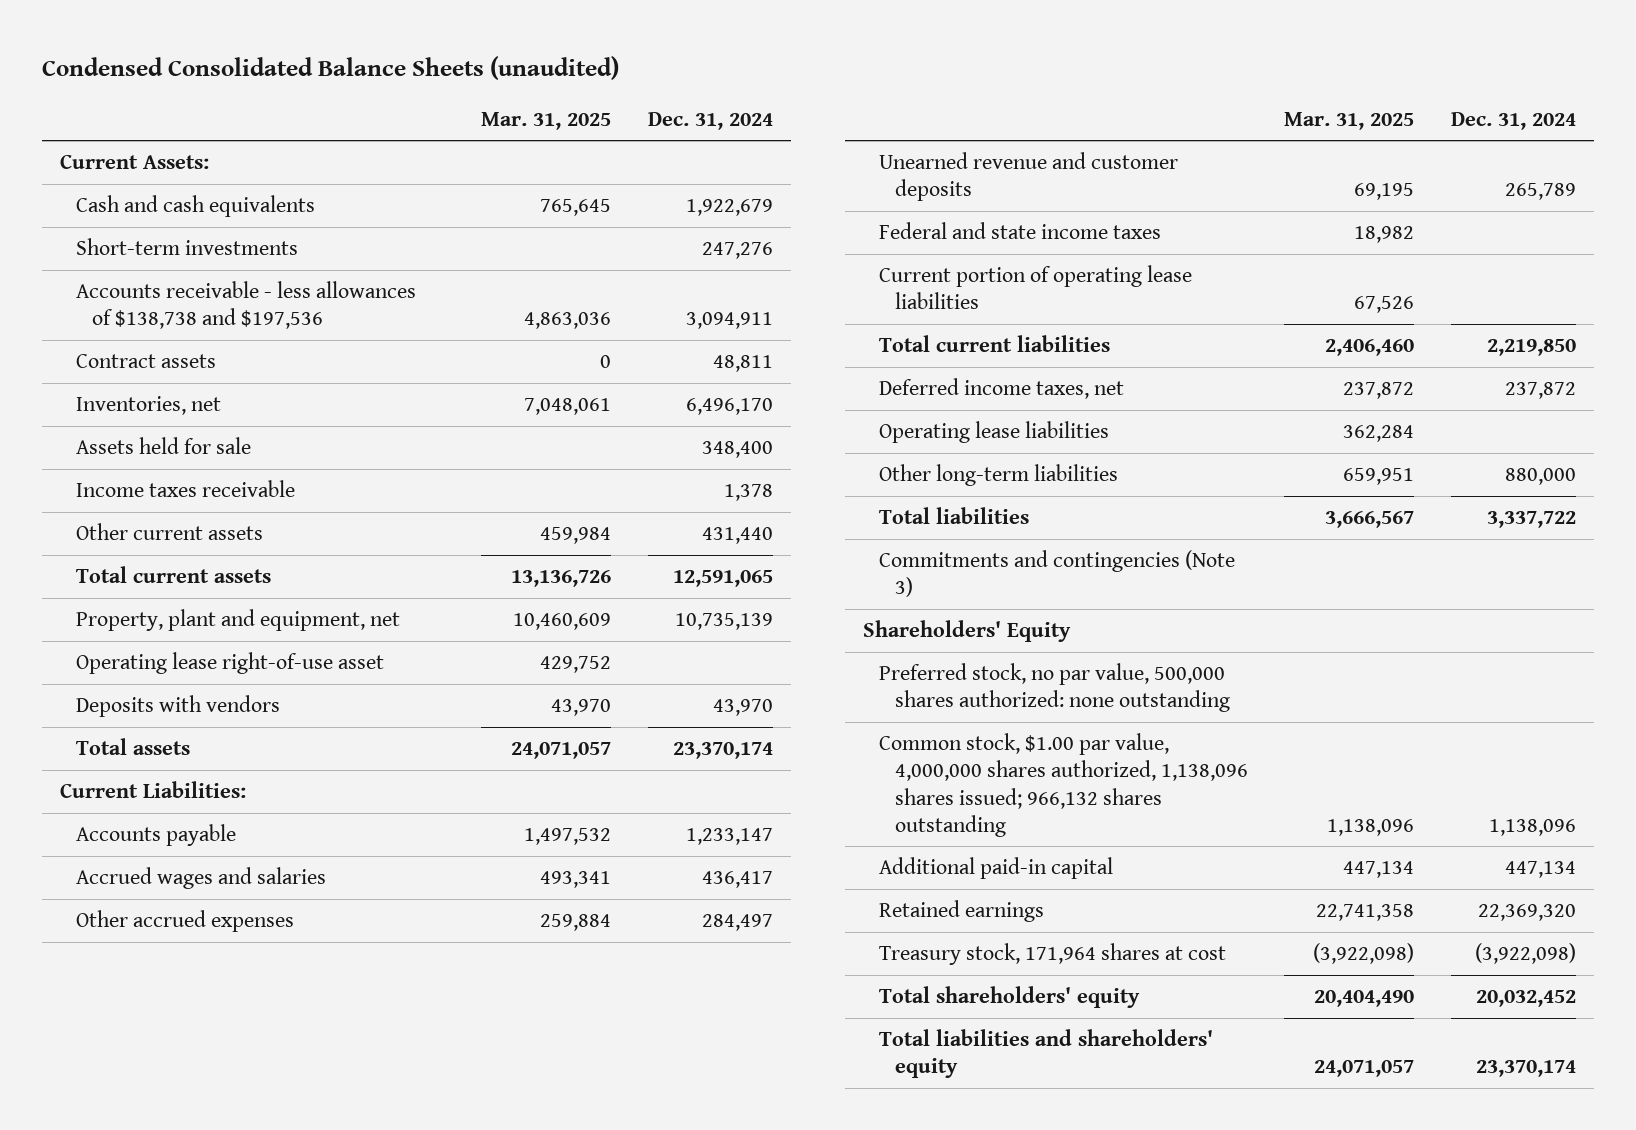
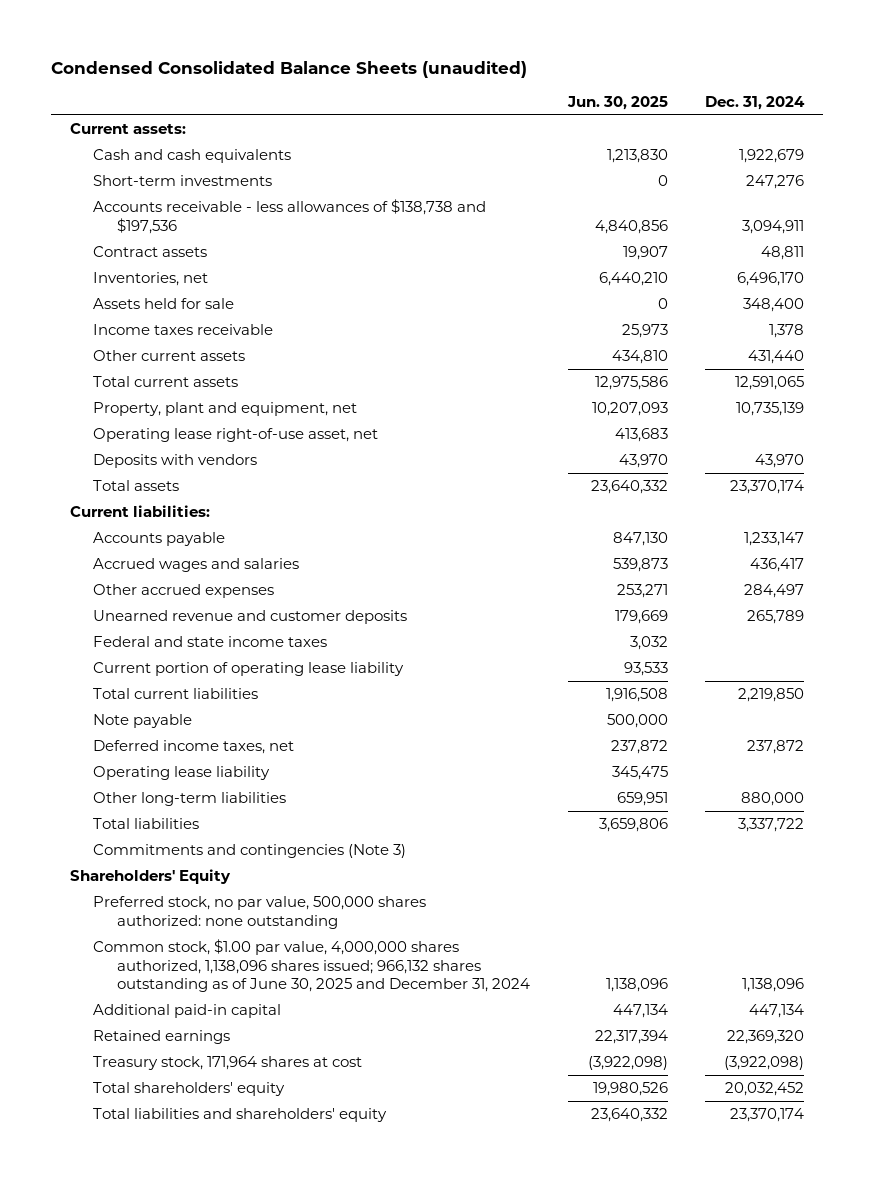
[481,111,612,130] Mar. 31, 2025 -> none
none -> [566,95,668,110] Jun. 30, 2025
[60,154,210,170] Current Assets: -> [69,123,186,135] Current assets:
[76,652,385,675] Operating lease right-of-use asset -> [93,428,379,443] Operating lease right-of-use asset, net
[60,781,247,799] Current Liabilities: -> [69,505,210,518] Current liabilities:
[879,265,1193,310] Current portion of operating lease liabilities -> [93,662,405,677] Current portion of operating lease liability
none -> [93,714,193,729] Note payable
[879,421,1110,444] Operating lease liabilities -> [93,766,271,781] Operating lease liability
[879,733,1248,837] Common stock, $1.00 par value, 4,000,000 shares authorized, 1,138,096 shares issued; 966,132 shares outstanding -> [93,939,530,993] Common stock, $1.00 par value, 4,000,000 shares authorized, 1,138,096 shares issued; 966,132 shares outstanding as of June 30, 2025 and December 31, 2024

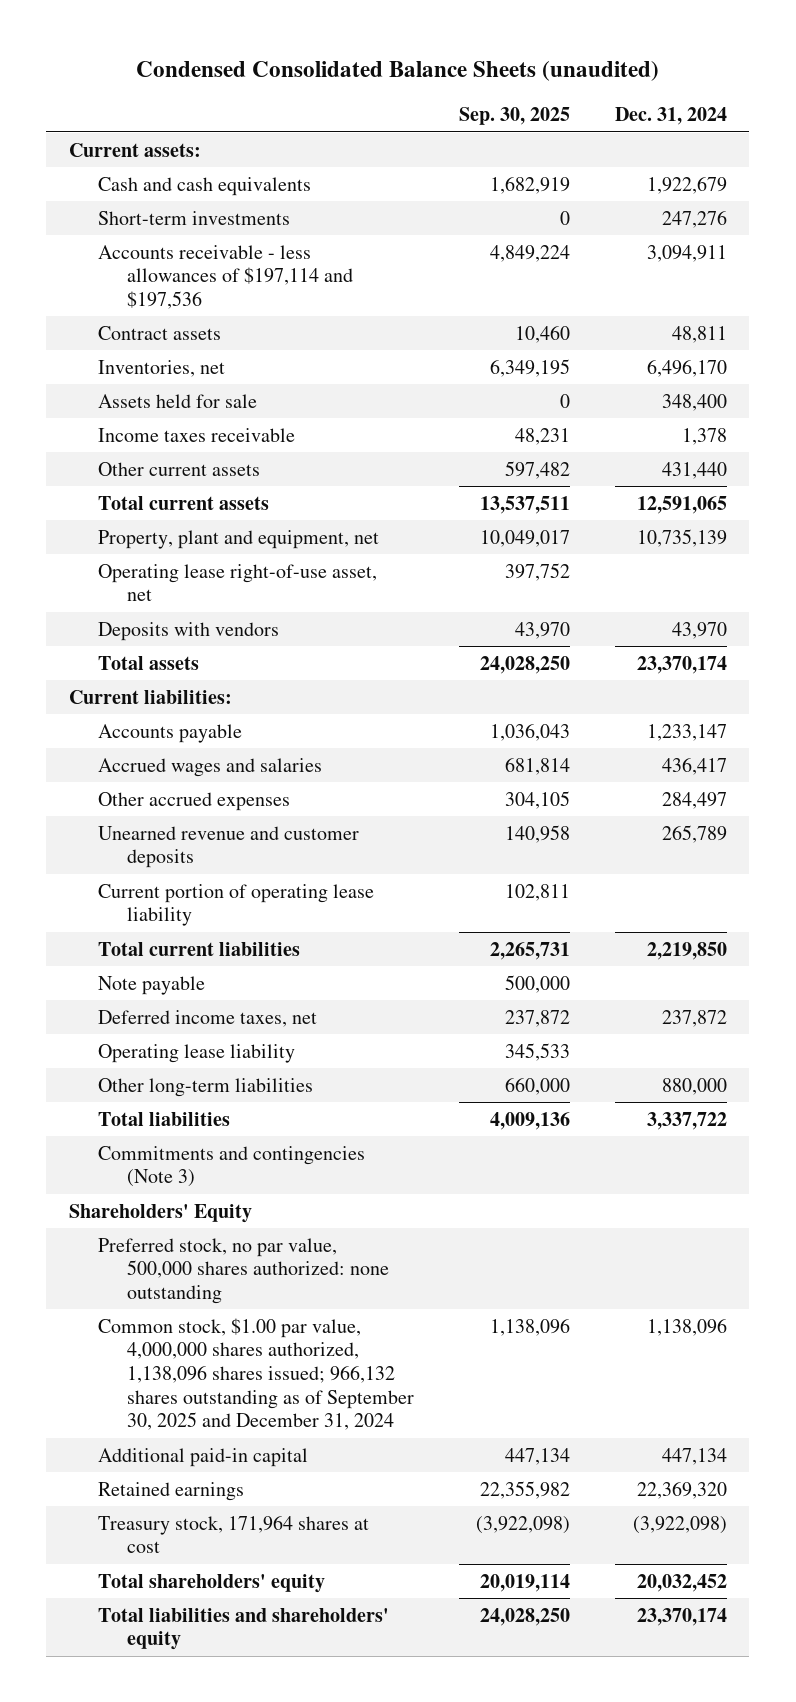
[566,95,668,110] Jun. 30, 2025 -> none
none -> [459,107,571,126] Sep. 30, 2025
[93,199,487,234] Accounts receivable - less allowances of $138,738 and $197,536 -> [98,244,354,309] Accounts receivable - less allowances of $197,114 and $197,536
[93,636,328,648] Federal and state income taxes -> none
[93,939,530,993] Common stock, $1.00 par value, 4,000,000 shares authorized, 1,138,096 shares issued; 966,132 shares outstanding as of June 30, 2025 and December 31, 2024 -> [98,1317,415,1431] Common stock, $1.00 par value, 4,000,000 shares authorized, 1,138,096 shares issued; 966,132 shares outstanding as of September 30, 2025 and December 31, 2024

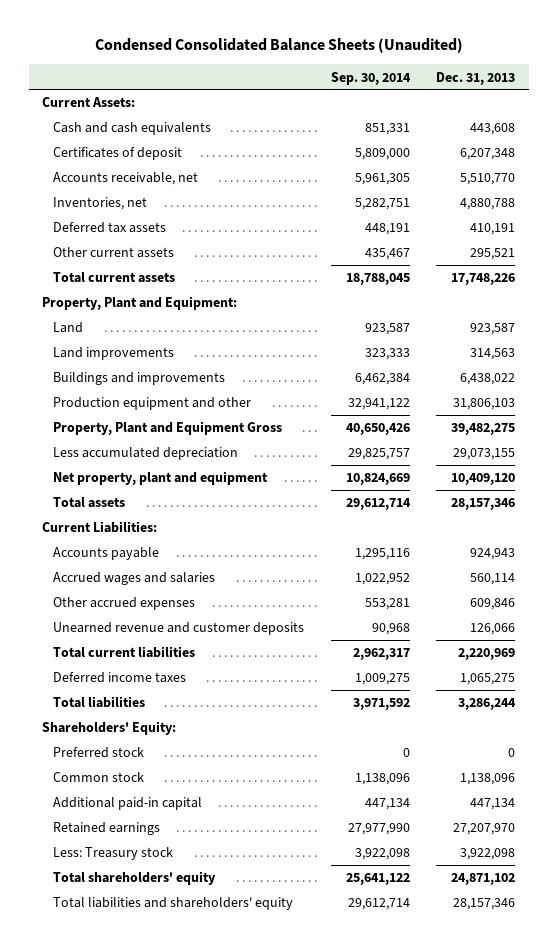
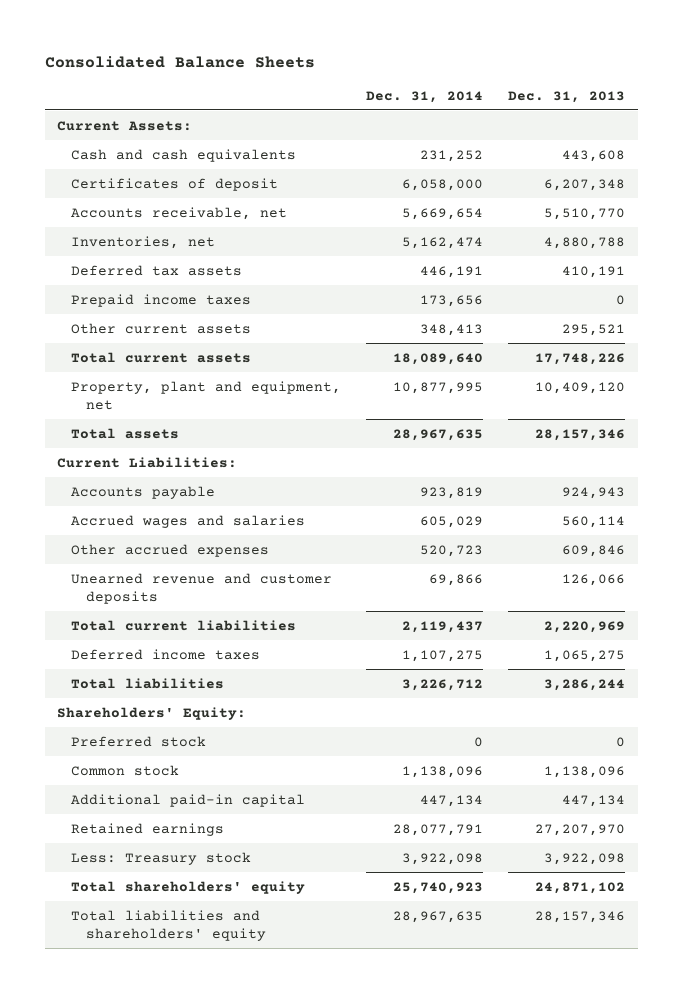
[94,38,463,54] Condensed Consolidated Balance Sheets (Unaudited) -> [44,55,315,68] Consolidated Balance Sheets
[330,71,411,85] Sep. 30, 2014 -> none
none -> [366,90,484,103] Dec. 31, 2014
none -> [71,293,252,307] Prepaid income taxes
[42,296,238,311] Property, Plant and Equipment: -> none
[52,322,83,334] Land -> none
[52,347,174,361] Land improvements -> none
[52,372,225,386] Buildings and improvements -> none
[52,397,251,411] Production equipment and other -> none
[52,421,282,436] Property, Plant and Equipment Gross -> none
[52,447,238,461] Less accumulated depreciation -> none
[52,471,268,486] Net property, plant and equipment -> [71,380,342,410] Property, plant and equipment, net

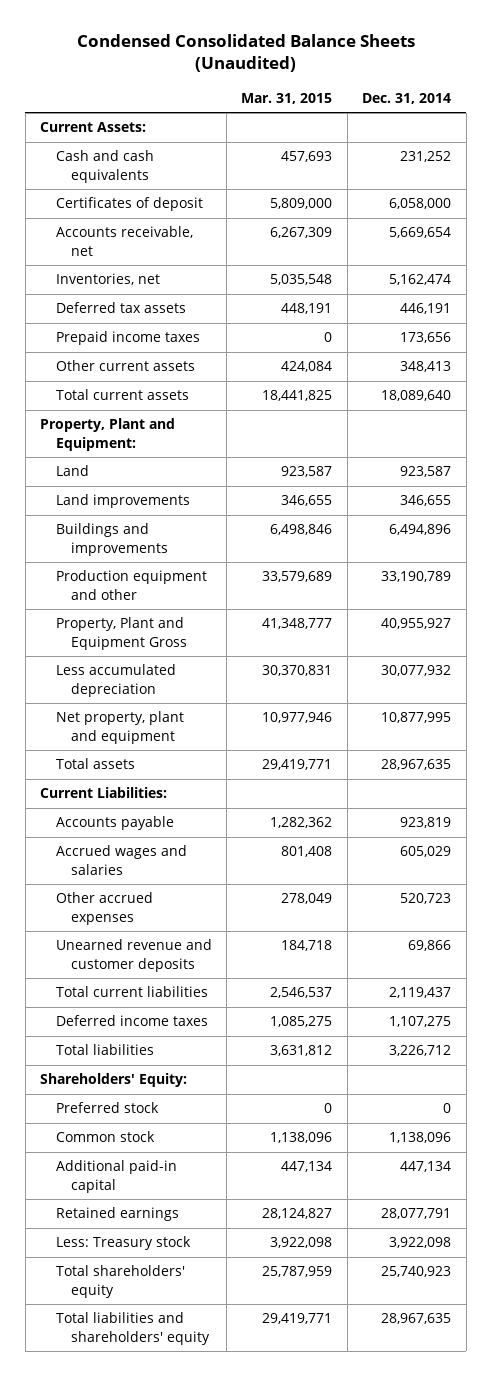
[44,55,315,68] Consolidated Balance Sheets -> [76,34,415,73] Condensed Consolidated Balance Sheets (Unaudited)
[508,90,626,103] Dec. 31, 2013 -> none
none -> [241,92,333,104] Mar. 31, 2015
none -> [40,418,176,451] Property, Plant and Equipment:
none -> [55,465,89,477] Land
none -> [55,494,190,509] Land improvements
none -> [55,523,168,556] Buildings and improvements
none -> [55,570,207,600] Production equipment and other
none -> [55,617,187,650] Property, Plant and Equipment Gross
none -> [55,664,176,697] Less accumulated depreciation
[71,380,342,410] Property, plant and equipment, net -> [55,711,184,744] Net property, plant and equipment

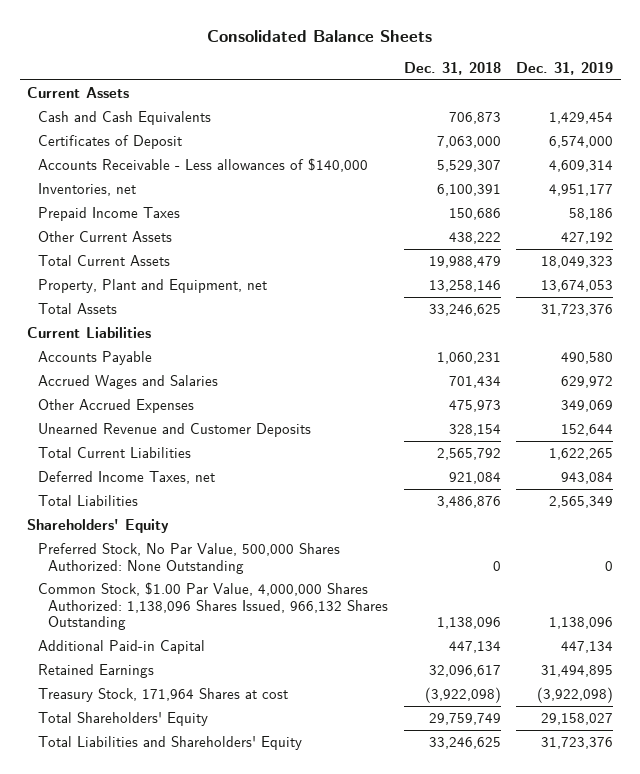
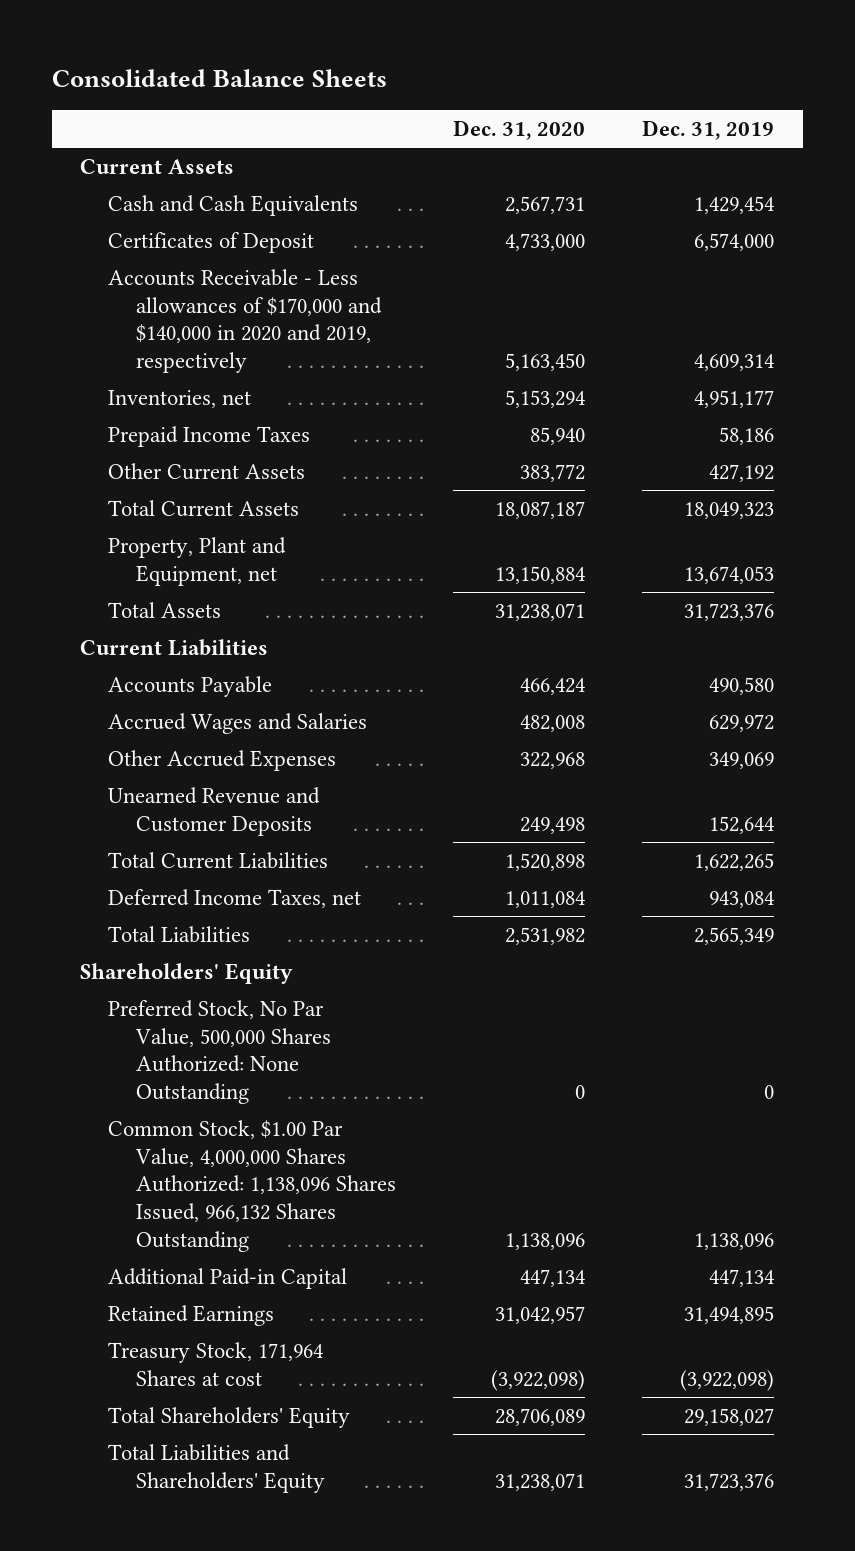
[403,61,501,75] Dec. 31, 2018 -> none
none -> [453,119,586,140] Dec. 31, 2020
[37,157,368,172] Accounts Receivable - Less allowances of $140,000 -> [108,269,382,373] Accounts Receivable - Less allowances of $170,000 and $140,000 in 2020 and 2019, respectively

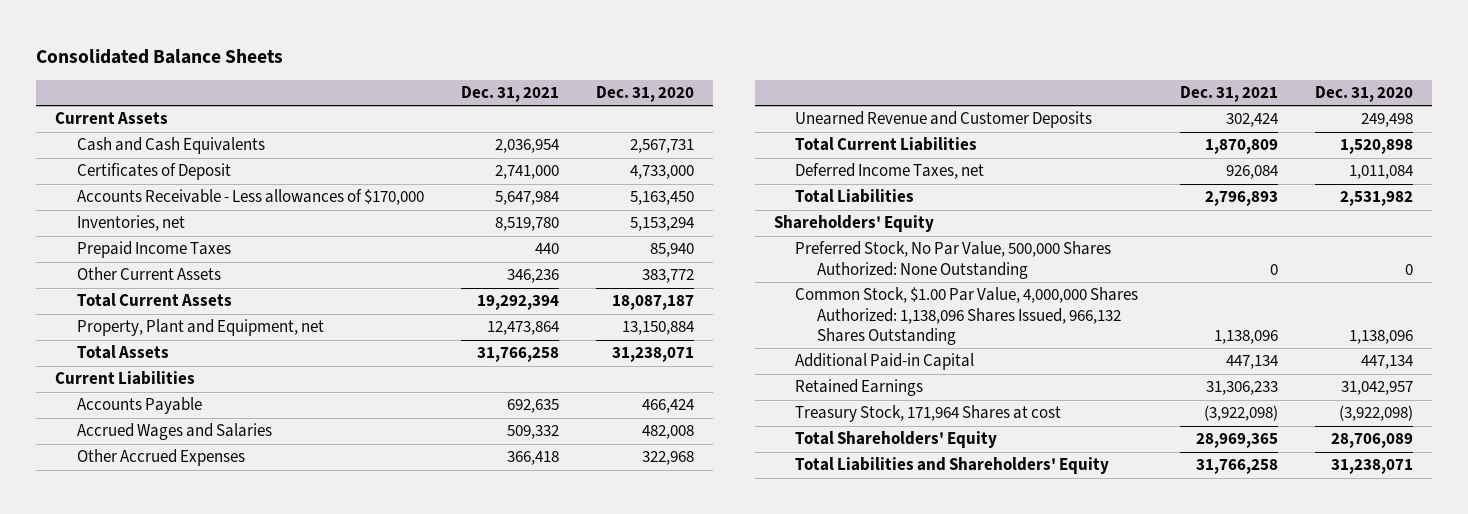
[642,119,775,140] Dec. 31, 2019 -> none
none -> [460,86,559,103] Dec. 31, 2021
[108,269,382,373] Accounts Receivable - Less allowances of $170,000 and $140,000 in 2020 and 2019, respectively -> [76,189,424,206] Accounts Receivable - Less allowances of $170,000

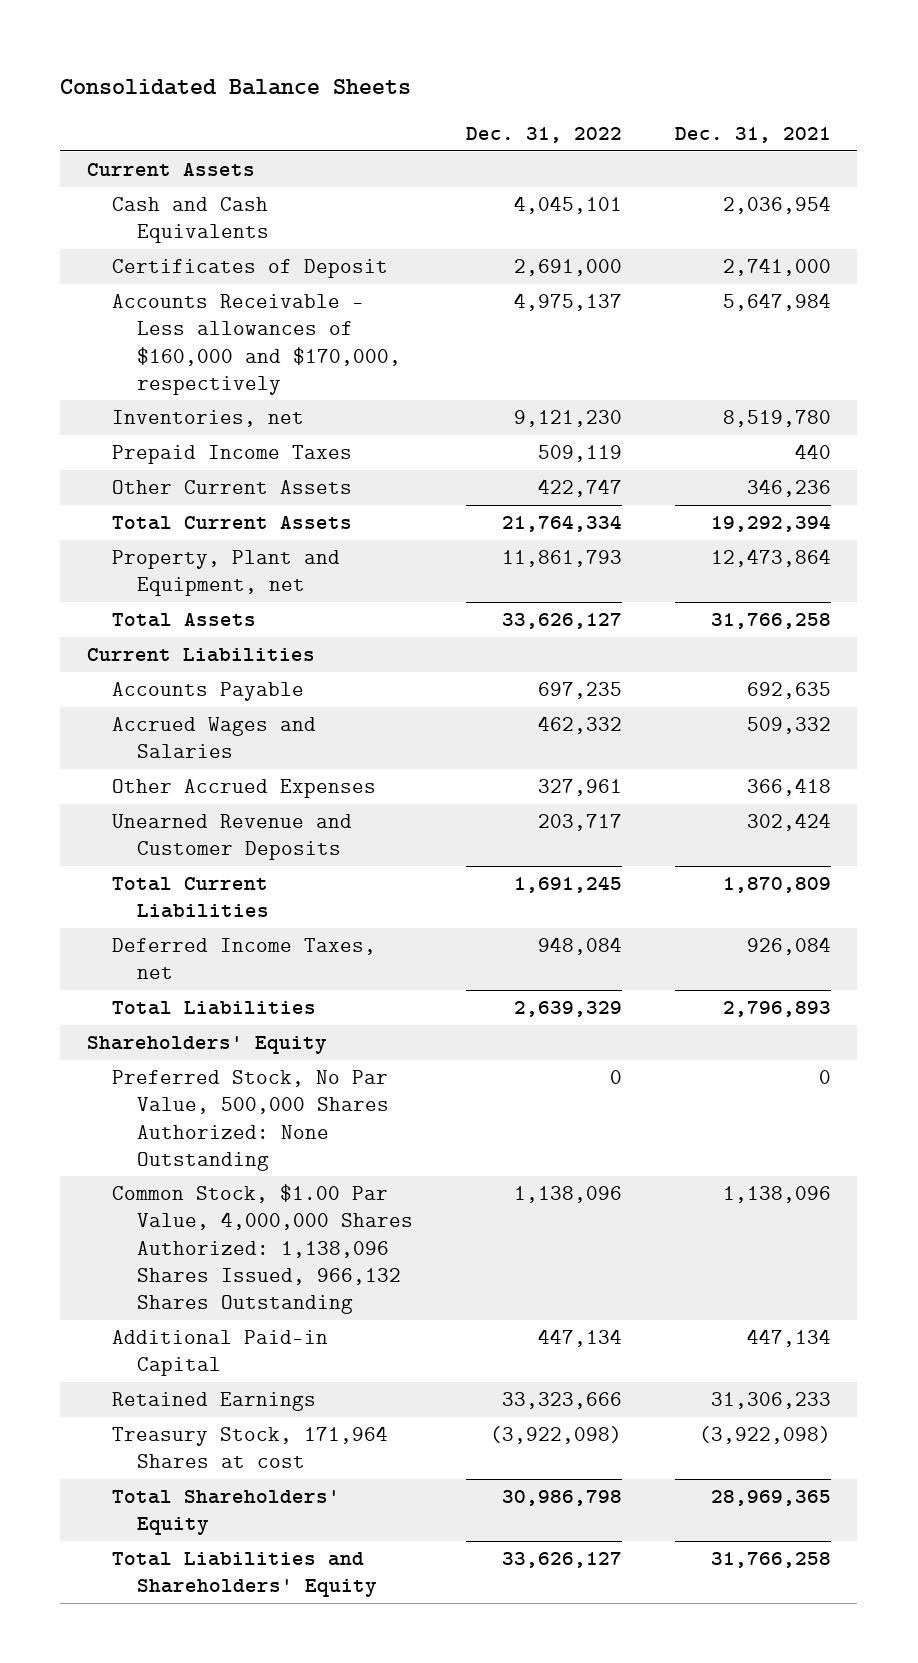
[596,86,695,103] Dec. 31, 2020 -> none
none -> [466,127,623,144] Dec. 31, 2022
[76,189,424,206] Accounts Receivable - Less allowances of $170,000 -> [112,293,402,395] Accounts Receivable - Less allowances of $160,000 and $170,000, respectively

